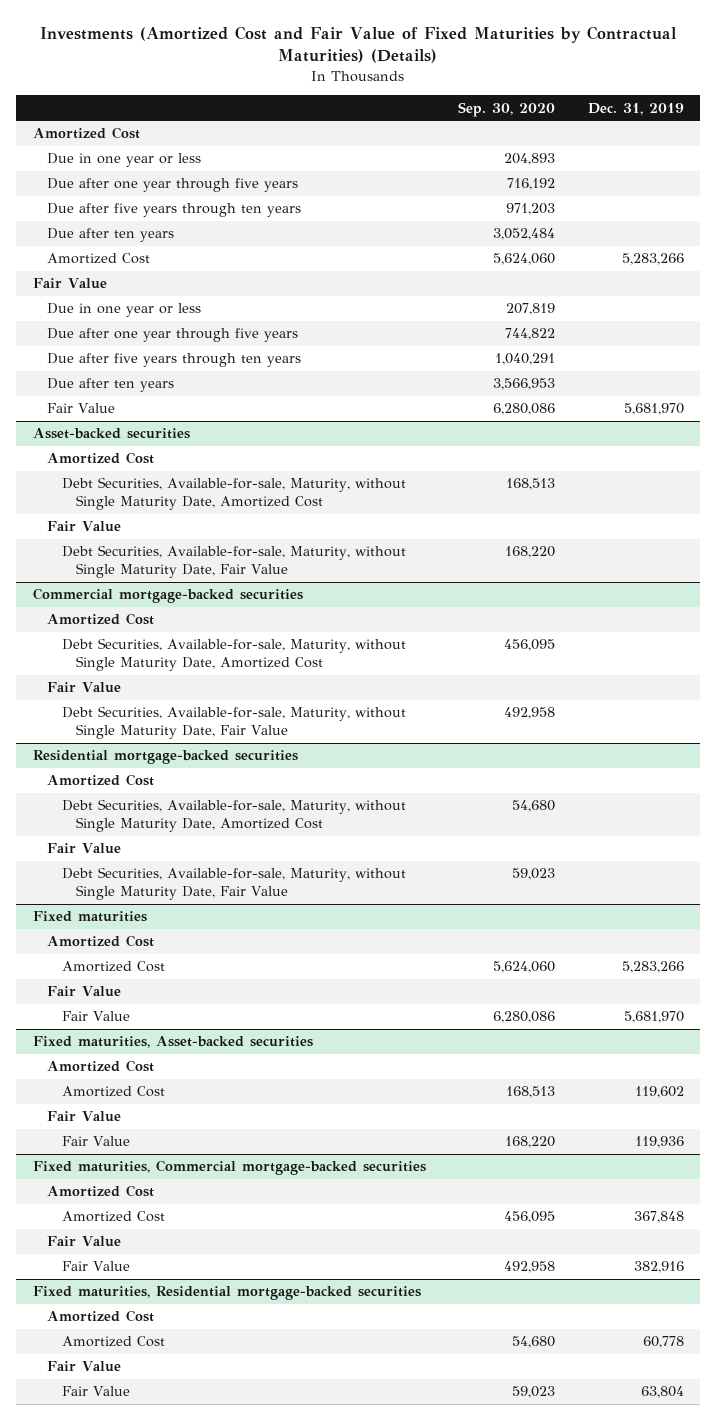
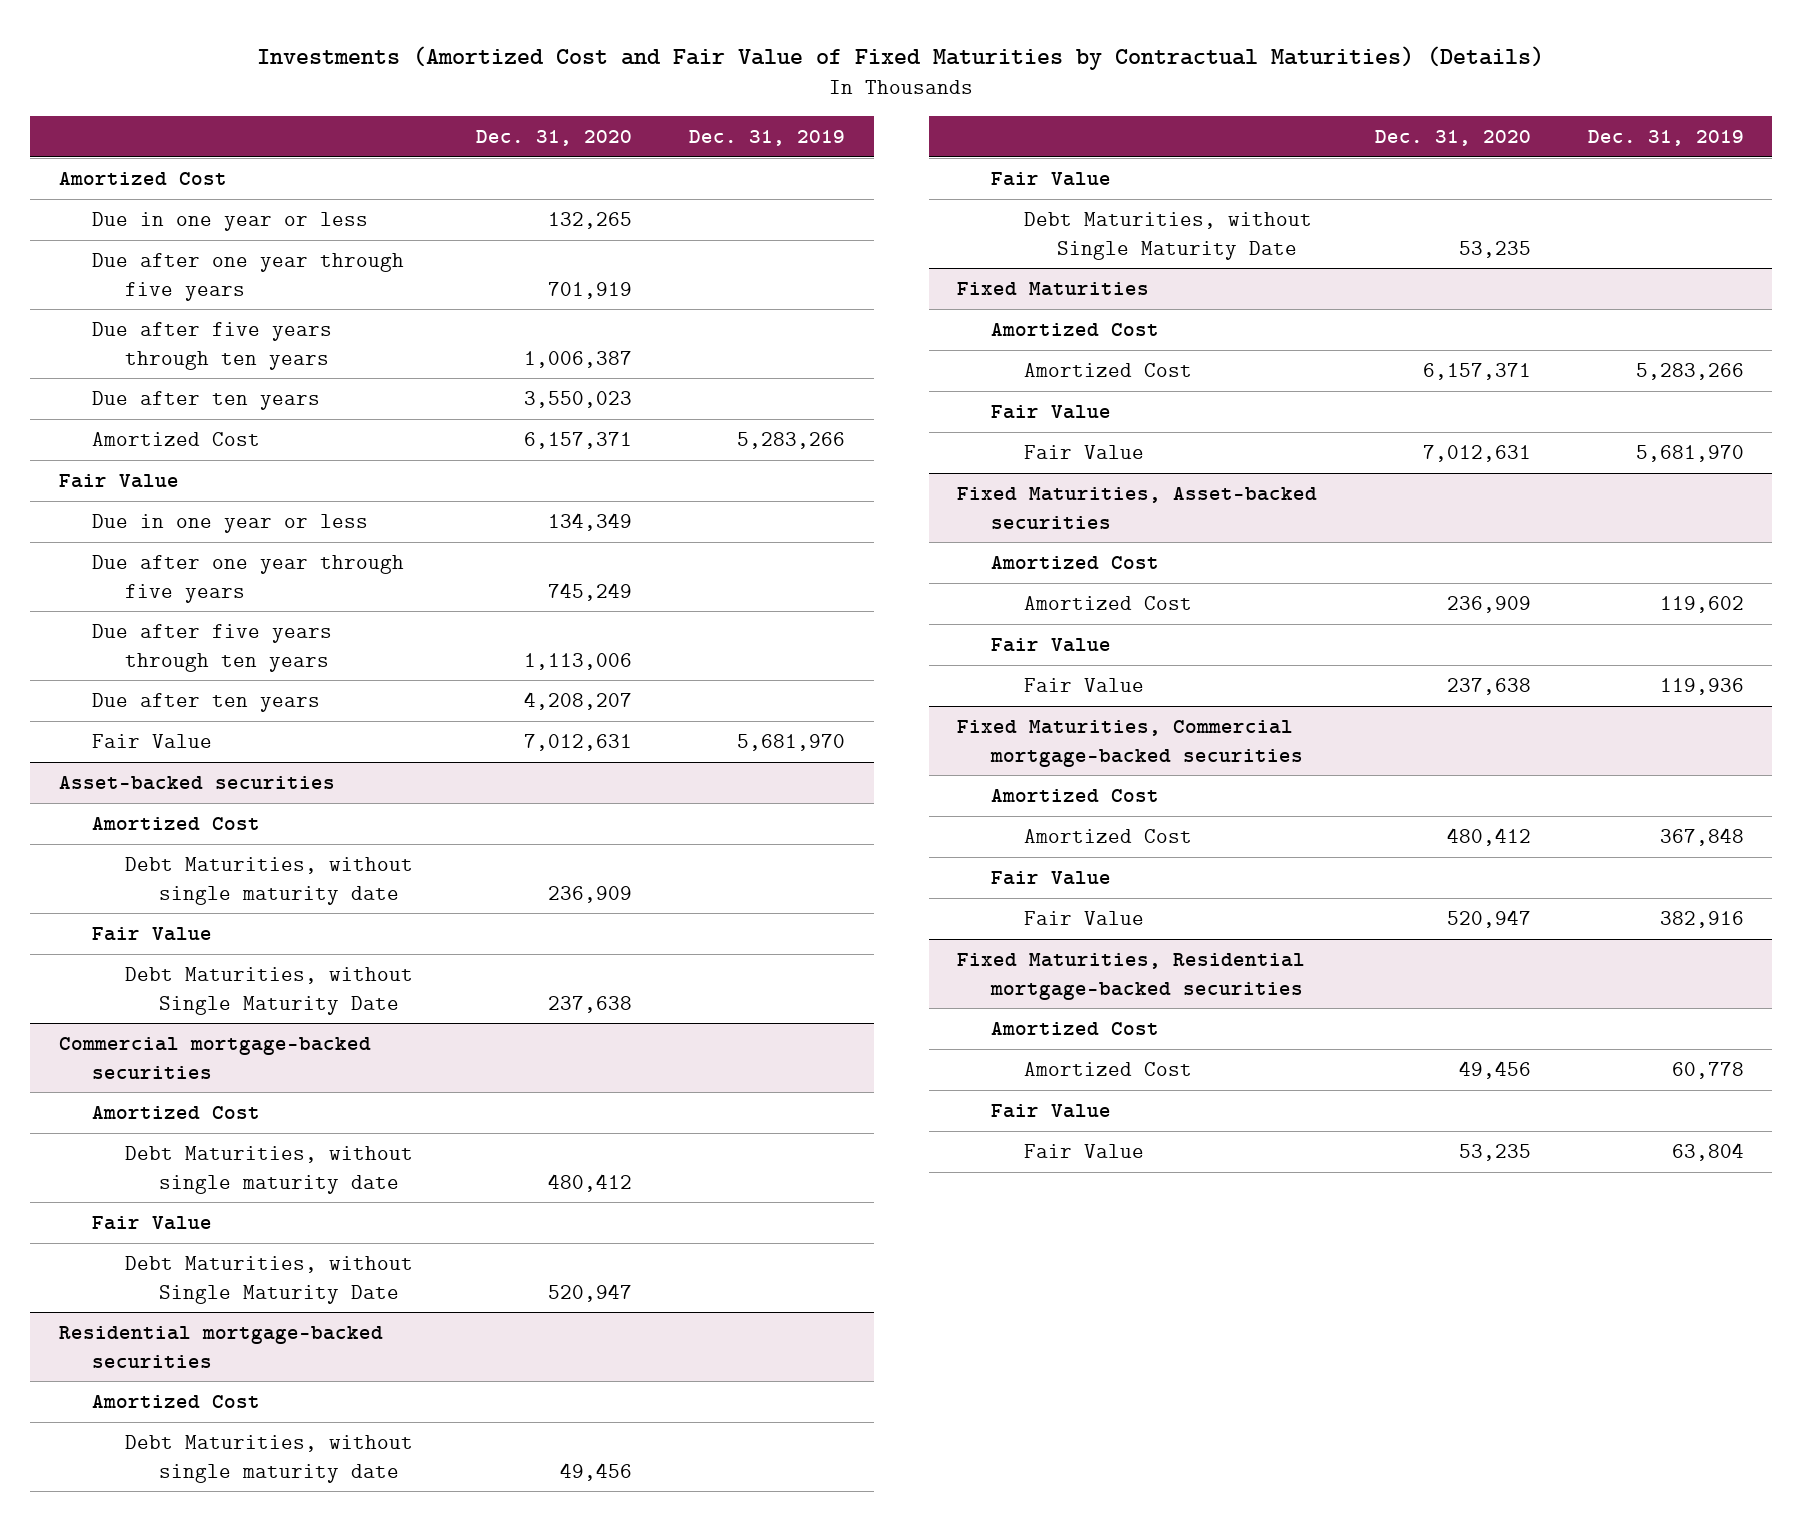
[458,101,556,117] Sep. 30, 2020 -> none
none -> [476,129,633,146] Dec. 31, 2020
[61,477,406,511] Debt Securities, Available-for-sale, Maturity, without Single Maturity Date, Amortized Cost -> [125,857,414,905] Debt Maturities, without single maturity date
[61,545,406,579] Debt Securities, Available-for-sale, Maturity, without Single Maturity Date, Fair Value -> [125,967,414,1015] Debt Maturities, without Single Maturity Date
[61,638,406,672] Debt Securities, Available-for-sale, Maturity, without Single Maturity Date, Amortized Cost -> [125,1146,414,1194] Debt Maturities, without single maturity date
[61,706,406,740] Debt Securities, Available-for-sale, Maturity, without Single Maturity Date, Fair Value -> [125,1256,414,1304] Debt Maturities, without Single Maturity Date
[61,799,406,833] Debt Securities, Available-for-sale, Maturity, without Single Maturity Date, Amortized Cost -> [125,1435,414,1483] Debt Maturities, without single maturity date
[61,867,406,901] Debt Securities, Available-for-sale, Maturity, without Single Maturity Date, Fair Value -> [1023,212,1312,260] Debt Maturities, without Single Maturity Date
[32,911,147,923] Fixed maturities -> [957,282,1150,297] Fixed Maturities
[32,1036,313,1049] Fixed maturities, Asset-backed securities -> [957,487,1318,529] Fixed Maturities, Asset-backed securities
[32,1160,426,1176] Fixed maturities, Commercial mortgage-backed securities -> [957,720,1303,767] Fixed Maturities, Commercial mortgage-backed securities
[32,1286,421,1301] Fixed maturities, Residential mortgage-backed securities -> [957,953,1306,1000] Fixed Maturities, Residential mortgage-backed securities

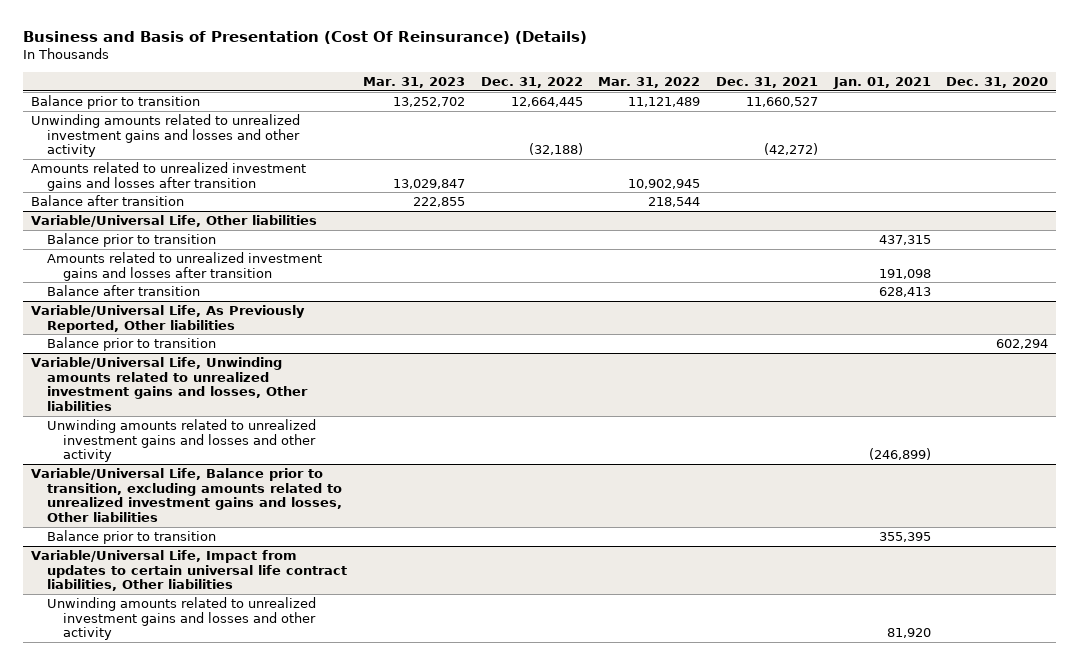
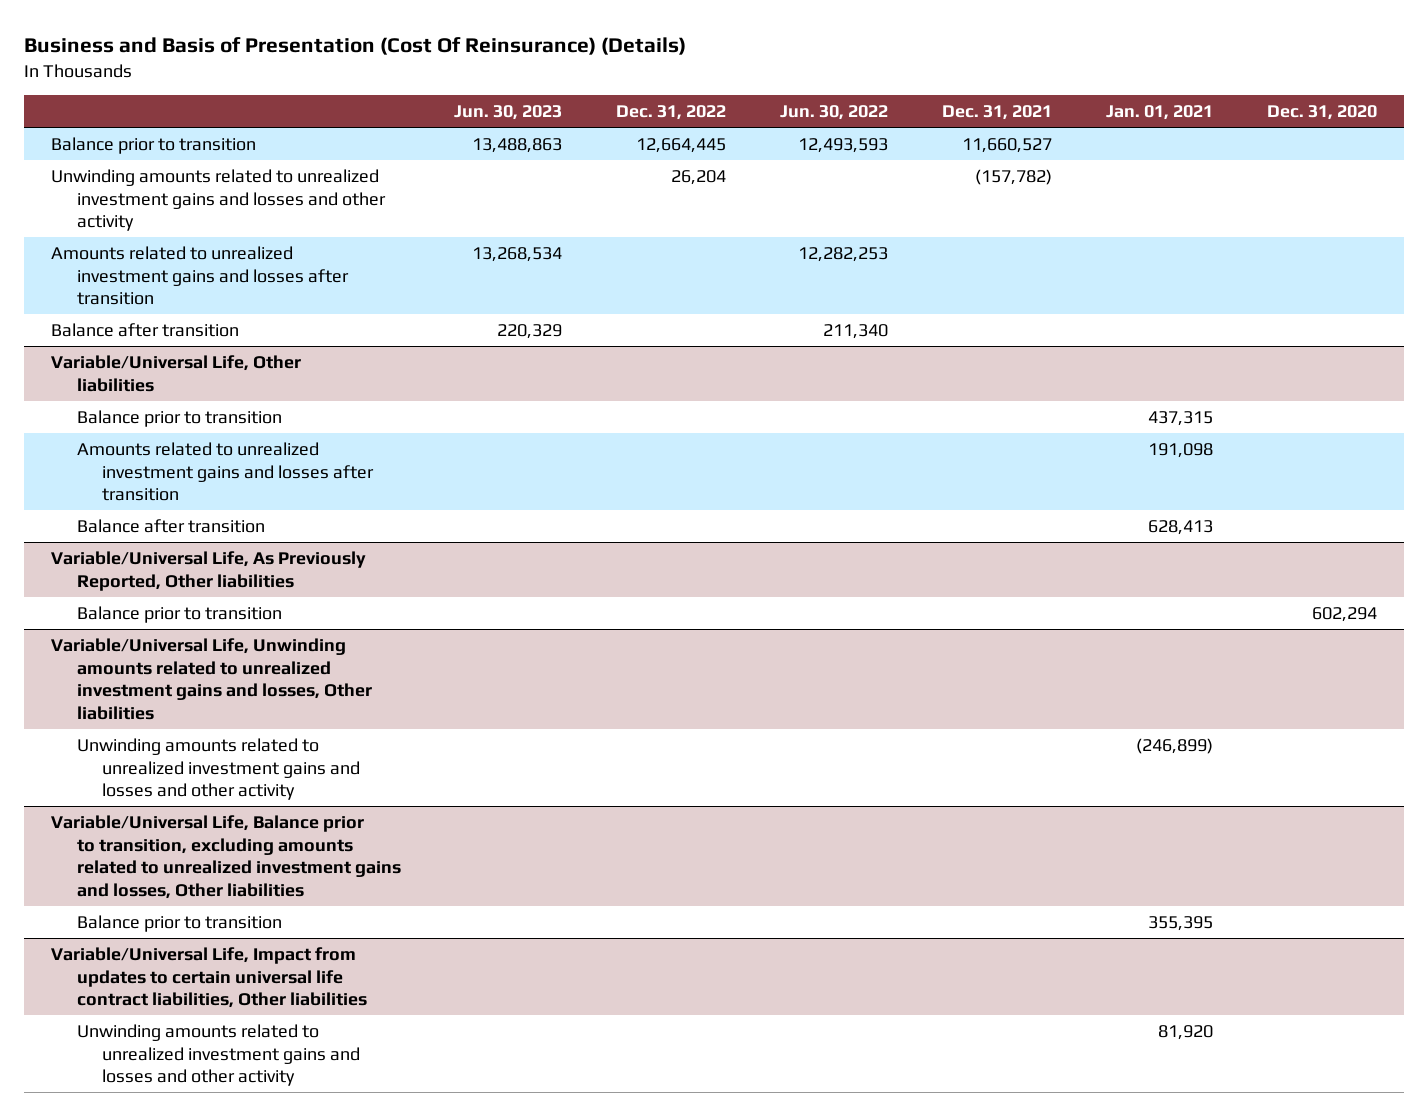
[362,77,465,89] Mar. 31, 2023 -> none
[598,77,701,89] Mar. 31, 2022 -> none
none -> [454,105,563,121] Jun. 30, 2023
none -> [780,105,889,121] Jun. 30, 2022
[528,143,583,156] (32,188) -> [671,169,727,185] 26,204
[763,143,818,156] (42,272) -> [975,168,1053,185] (157,782)

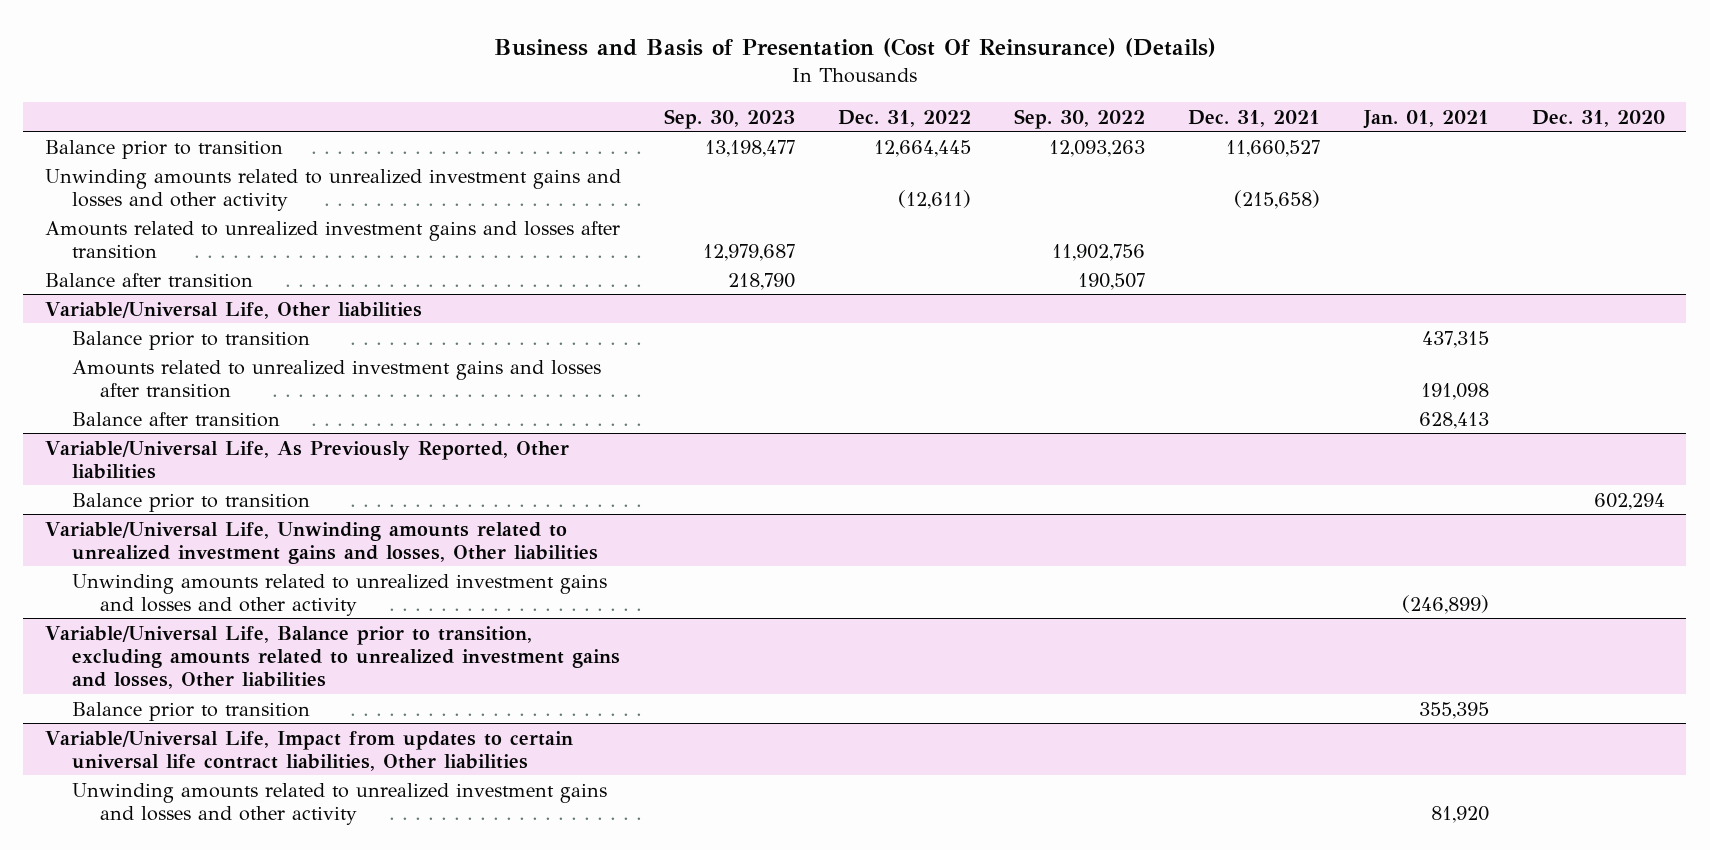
[454,105,563,121] Jun. 30, 2023 -> none
[780,105,889,121] Jun. 30, 2022 -> none
none -> [663,108,795,129] Sep. 30, 2023
none -> [1014,108,1146,129] Sep. 30, 2022
[671,169,727,185] 26,204 -> [898,189,972,209] (12,611)
[975,168,1053,185] (157,782) -> [1234,189,1321,209] (215,658)

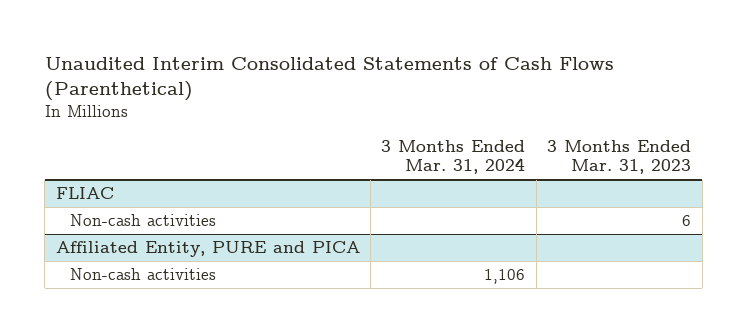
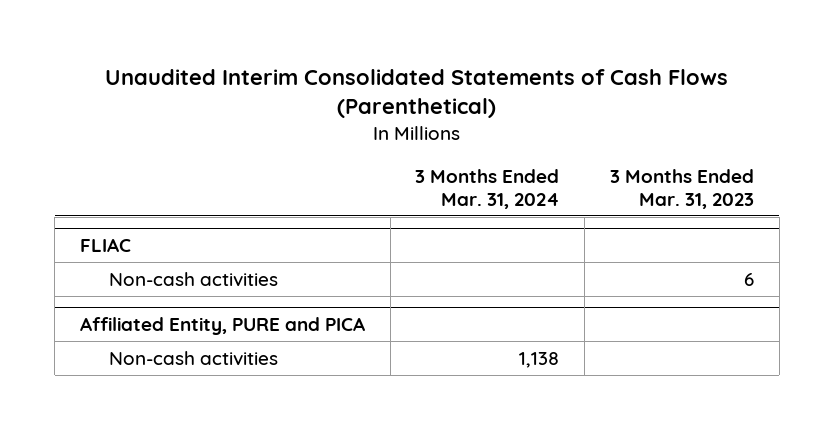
[484,269,526,285] 1,106 -> [519,351,560,368] 1,138

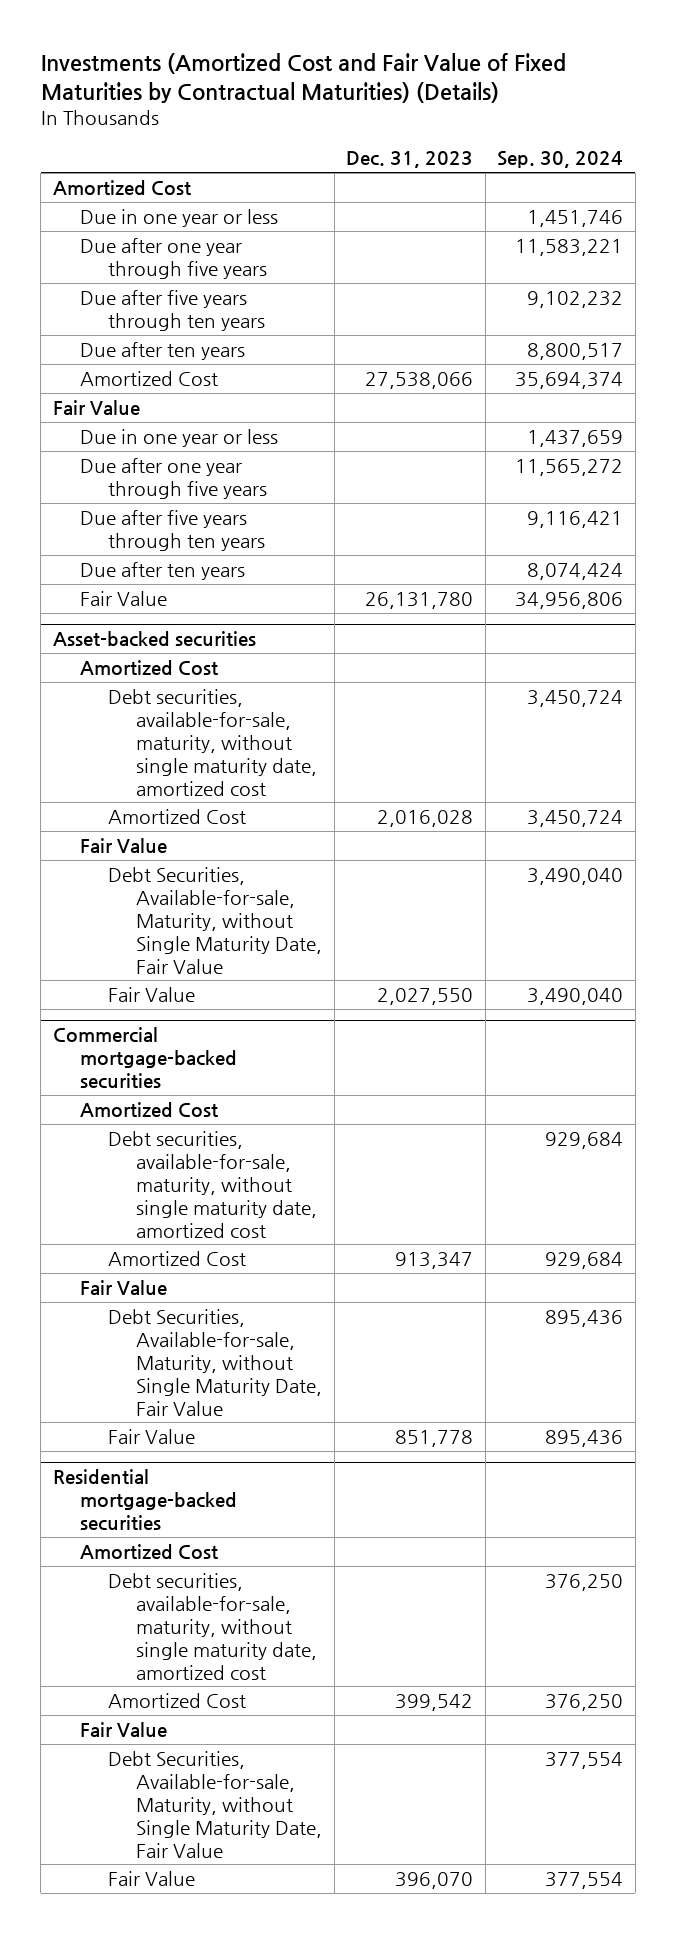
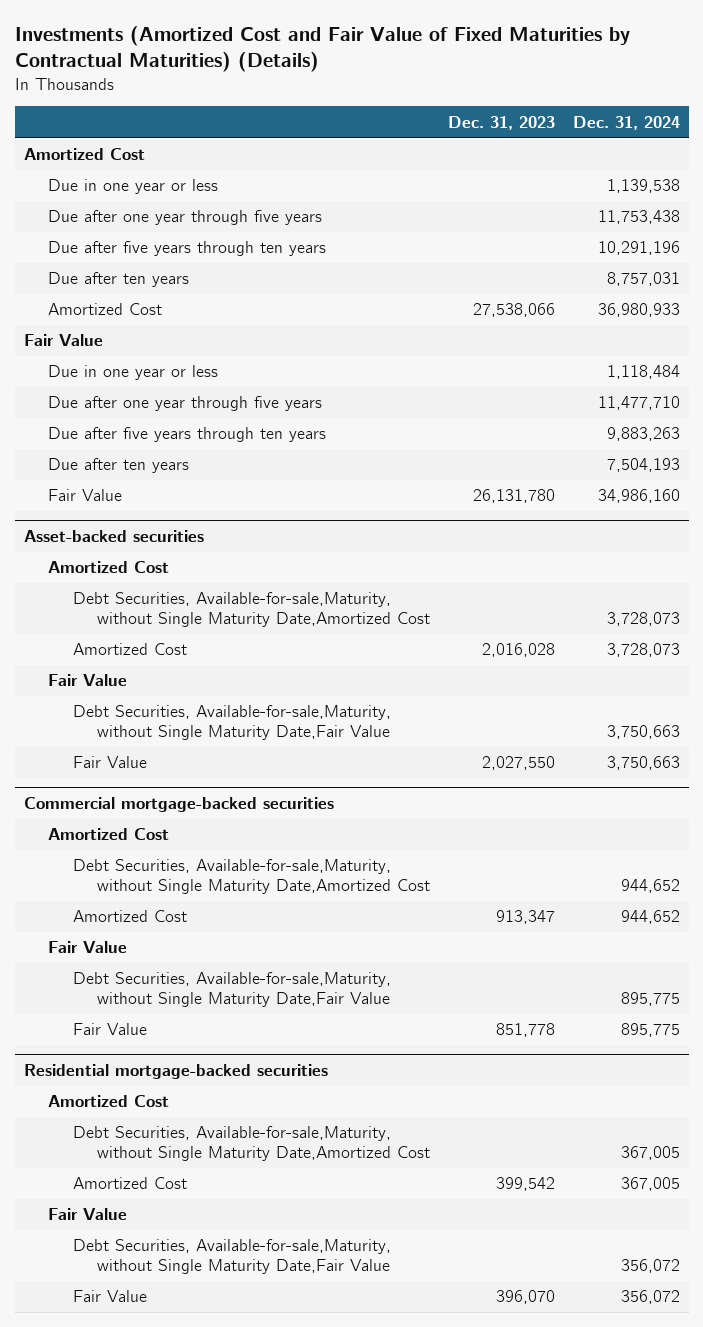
[497,151,624,169] Sep. 30, 2024 -> none
none -> [572,115,680,130] Dec. 31, 2024
[108,689,318,796] Debt securities, available-for-sale, maturity, without single maturity date, amortized cost -> [72,592,431,628] Debt Securities, Available-for-sale,Maturity, without Single Maturity Date,Amortized Cost
[108,867,323,974] Debt Securities, Available-for-sale, Maturity, without Single Maturity Date, Fair Value -> [72,705,391,741] Debt Securities, Available-for-sale,Maturity, without Single Maturity Date,Fair Value
[108,1131,318,1238] Debt securities, available-for-sale, maturity, without single maturity date, amortized cost -> [72,859,431,895] Debt Securities, Available-for-sale,Maturity, without Single Maturity Date,Amortized Cost
[108,1309,323,1416] Debt Securities, Available-for-sale, Maturity, without Single Maturity Date, Fair Value -> [72,972,391,1008] Debt Securities, Available-for-sale,Maturity, without Single Maturity Date,Fair Value
[108,1573,318,1680] Debt securities, available-for-sale, maturity, without single maturity date, amortized cost -> [72,1126,431,1162] Debt Securities, Available-for-sale,Maturity, without Single Maturity Date,Amortized Cost
[108,1751,323,1858] Debt Securities, Available-for-sale, Maturity, without Single Maturity Date, Fair Value -> [72,1239,391,1275] Debt Securities, Available-for-sale,Maturity, without Single Maturity Date,Fair Value

